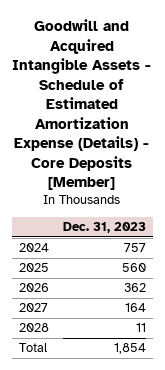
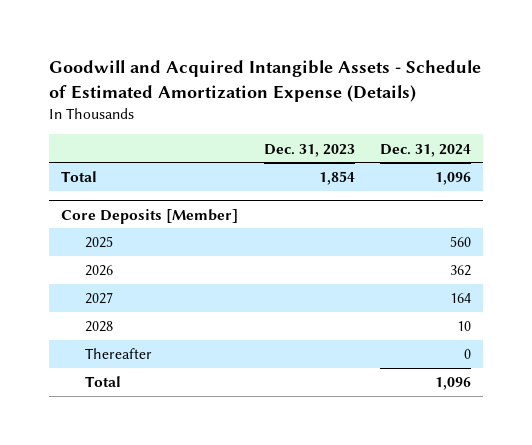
[12,19,152,191] Goodwill and Acquired Intangible Assets - Schedule of Estimated Amortization Expense (Details) - Core Deposits [Member] -> [48,60,481,102] Goodwill and Acquired Intangible Assets - Schedule of Estimated Amortization Expense (Details)
none -> [379,143,471,157] Dec. 31, 2024
[18,243,49,253] 2024 -> none
[18,263,49,273] 2025 -> none
[18,283,49,293] 2026 -> none
[18,303,48,313] 2027 -> none
[18,323,49,333] 2028 -> none
none -> [61,208,239,224] Core Deposits [Member]
none -> [85,236,114,249] 2025
none -> [85,265,114,277] 2026
none -> [85,292,114,305] 2027
none -> [85,321,114,333] 2028
none -> [85,348,153,360] Thereafter
none -> [85,376,122,388] Total

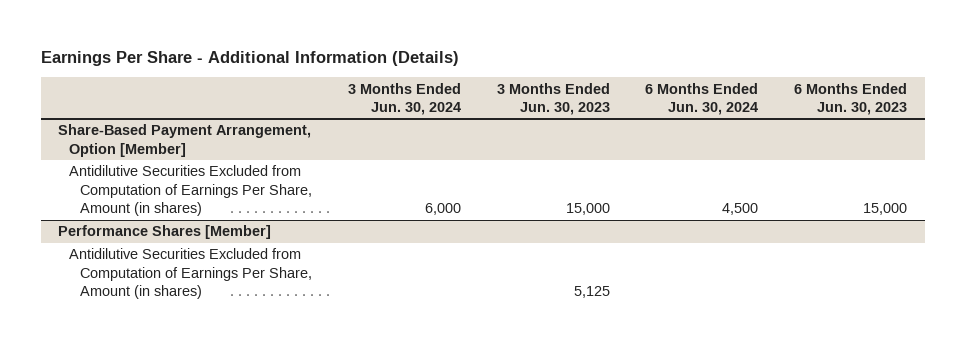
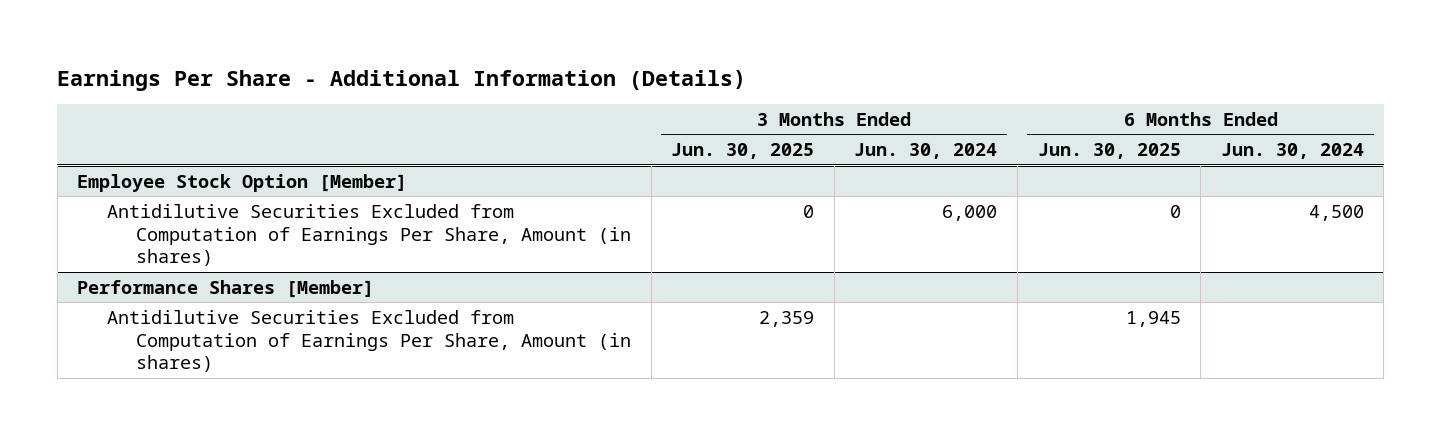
[496,82,610,115] 3 Months Ended Jun. 30, 2023 -> none
[793,82,907,115] 6 Months Ended Jun. 30, 2023 -> none
none -> [671,143,815,160] Jun. 30, 2025
none -> [1037,143,1181,160] Jun. 30, 2025
[58,124,312,157] Share-Based Payment Arrangement, Option [Member] -> [77,173,408,192] Employee Stock Option [Member]

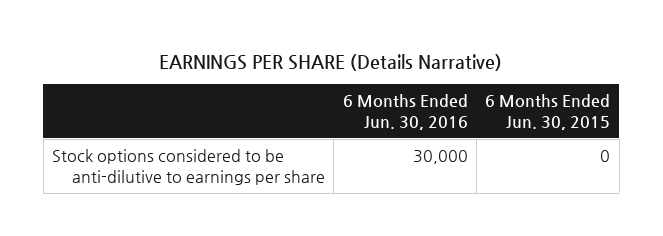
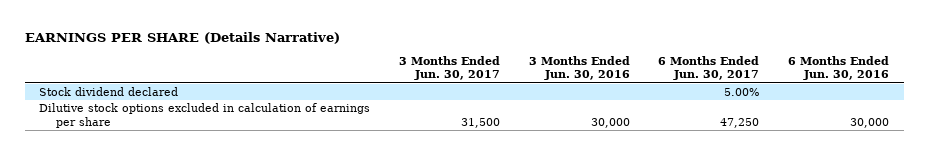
[485,94,611,130] 6 Months Ended Jun. 30, 2015 -> none
none -> [398,55,500,81] 3 Months Ended Jun. 30, 2017
none -> [528,55,630,81] 3 Months Ended Jun. 30, 2016
none -> [658,55,760,81] 6 Months Ended Jun. 30, 2017
none -> [38,87,178,97] Stock dividend declared
[52,149,326,185] Stock options considered to be anti-dilutive to earnings per share -> [38,103,370,128] Dilutive stock options excluded in calculation of earnings per share

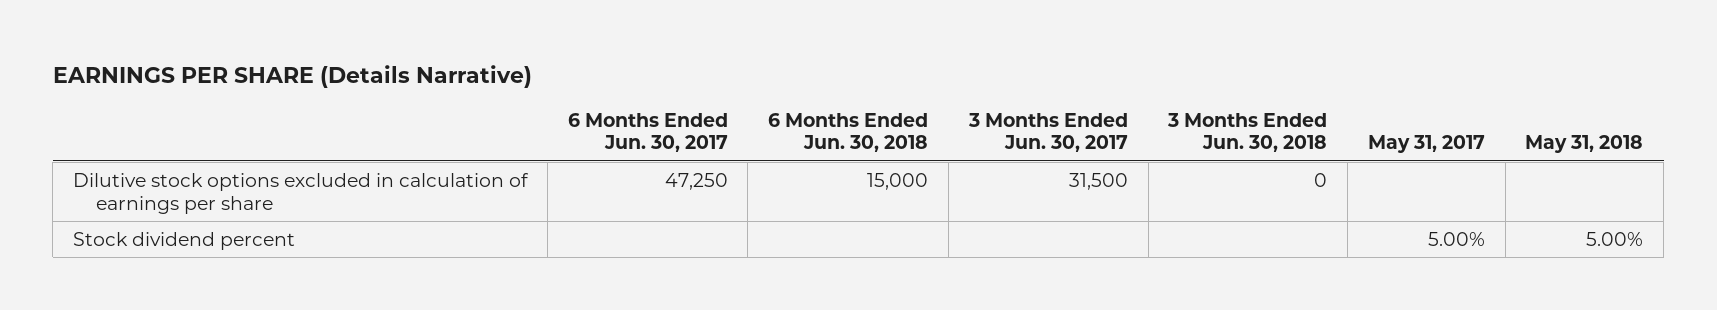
[528,55,630,81] 3 Months Ended Jun. 30, 2016 -> none
[788,55,890,81] 6 Months Ended Jun. 30, 2016 -> none
none -> [768,112,929,153] 6 Months Ended Jun. 30, 2018
none -> [1167,112,1328,153] 3 Months Ended Jun. 30, 2018
none -> [1367,135,1485,154] May 31, 2017
none -> [1525,135,1644,154] May 31, 2018
[38,87,178,97] Stock dividend declared -> none
none -> [73,231,296,250] Stock dividend percent

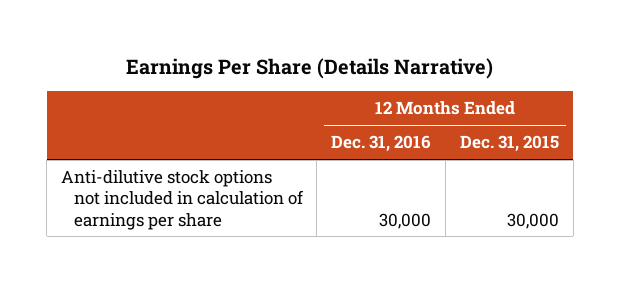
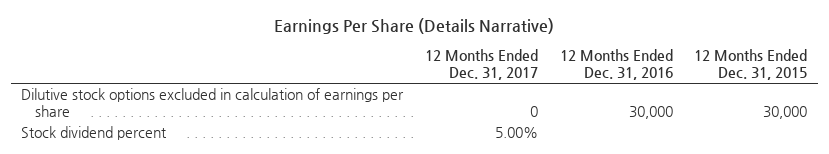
none -> [424,49,538,81] 12 Months Ended Dec. 31, 2017
[61,170,304,230] Anti-dilutive stock options not included in calculation of earnings per share -> [21,88,405,118] Dilutive stock options excluded in calculation of earnings per share
none -> [21,126,168,141] Stock dividend percent

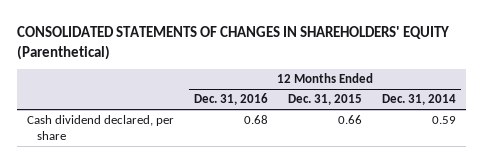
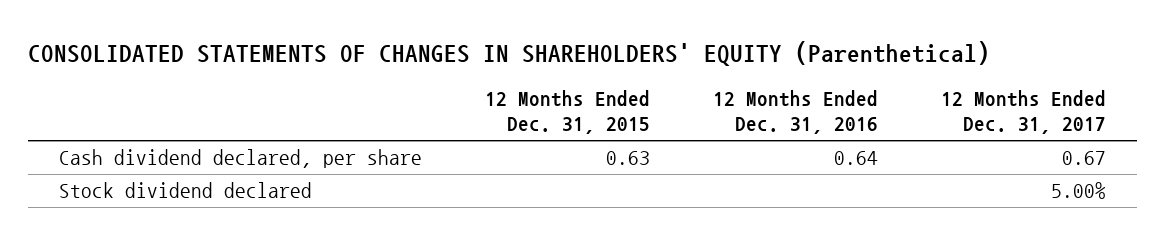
[382,94,457,106] Dec. 31, 2014 -> none
none -> [940,90,1106,135] 12 Months Ended Dec. 31, 2017
[244,115,269,125] 0.68 -> [833,151,878,166] 0.64
[338,115,363,125] 0.66 -> [606,151,651,166] 0.63
none -> [59,182,313,199] Stock dividend declared

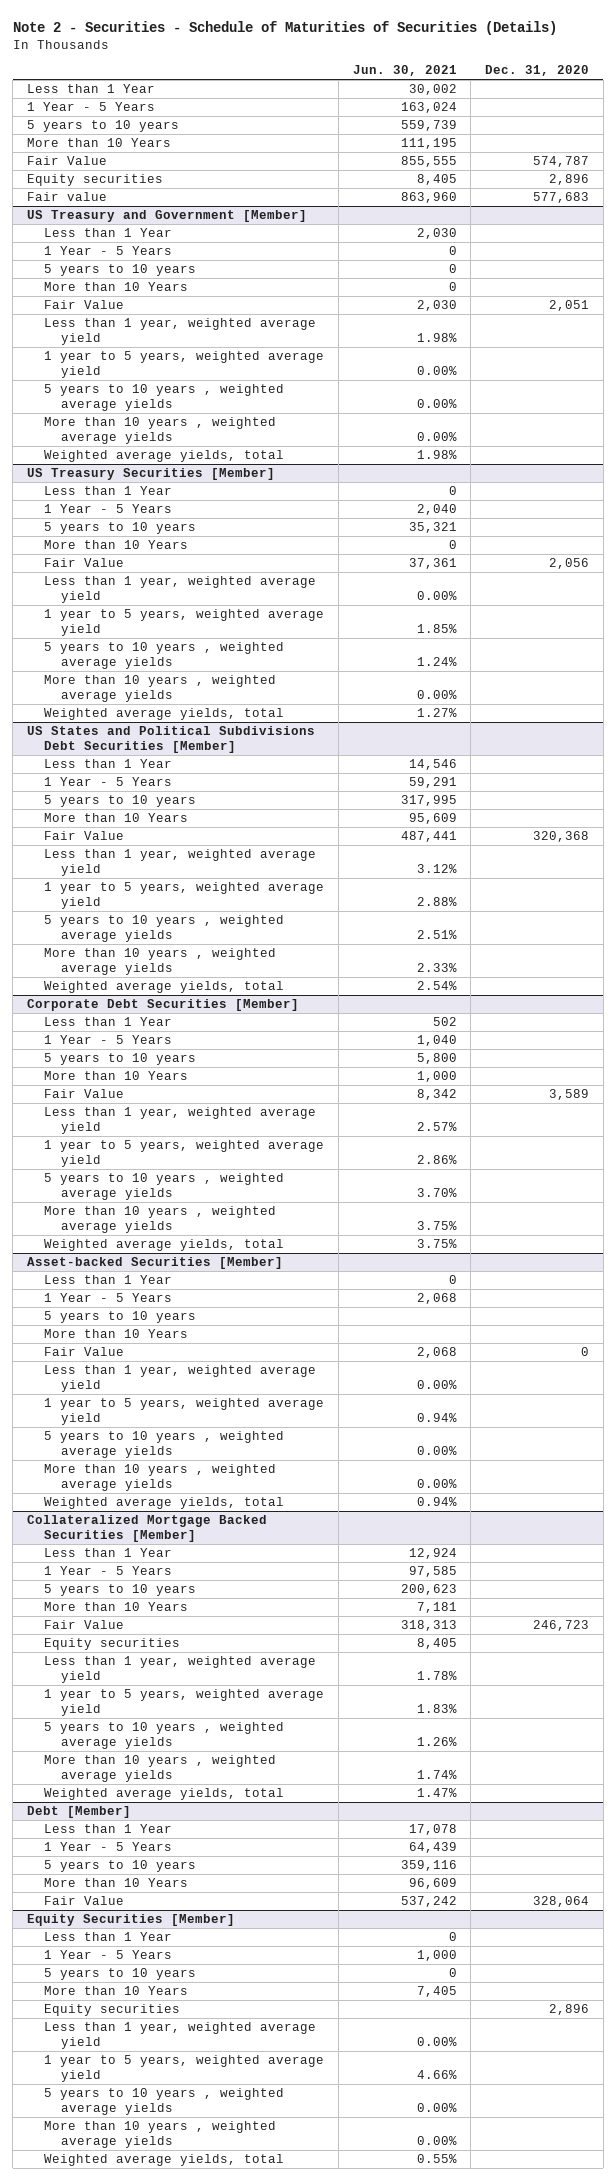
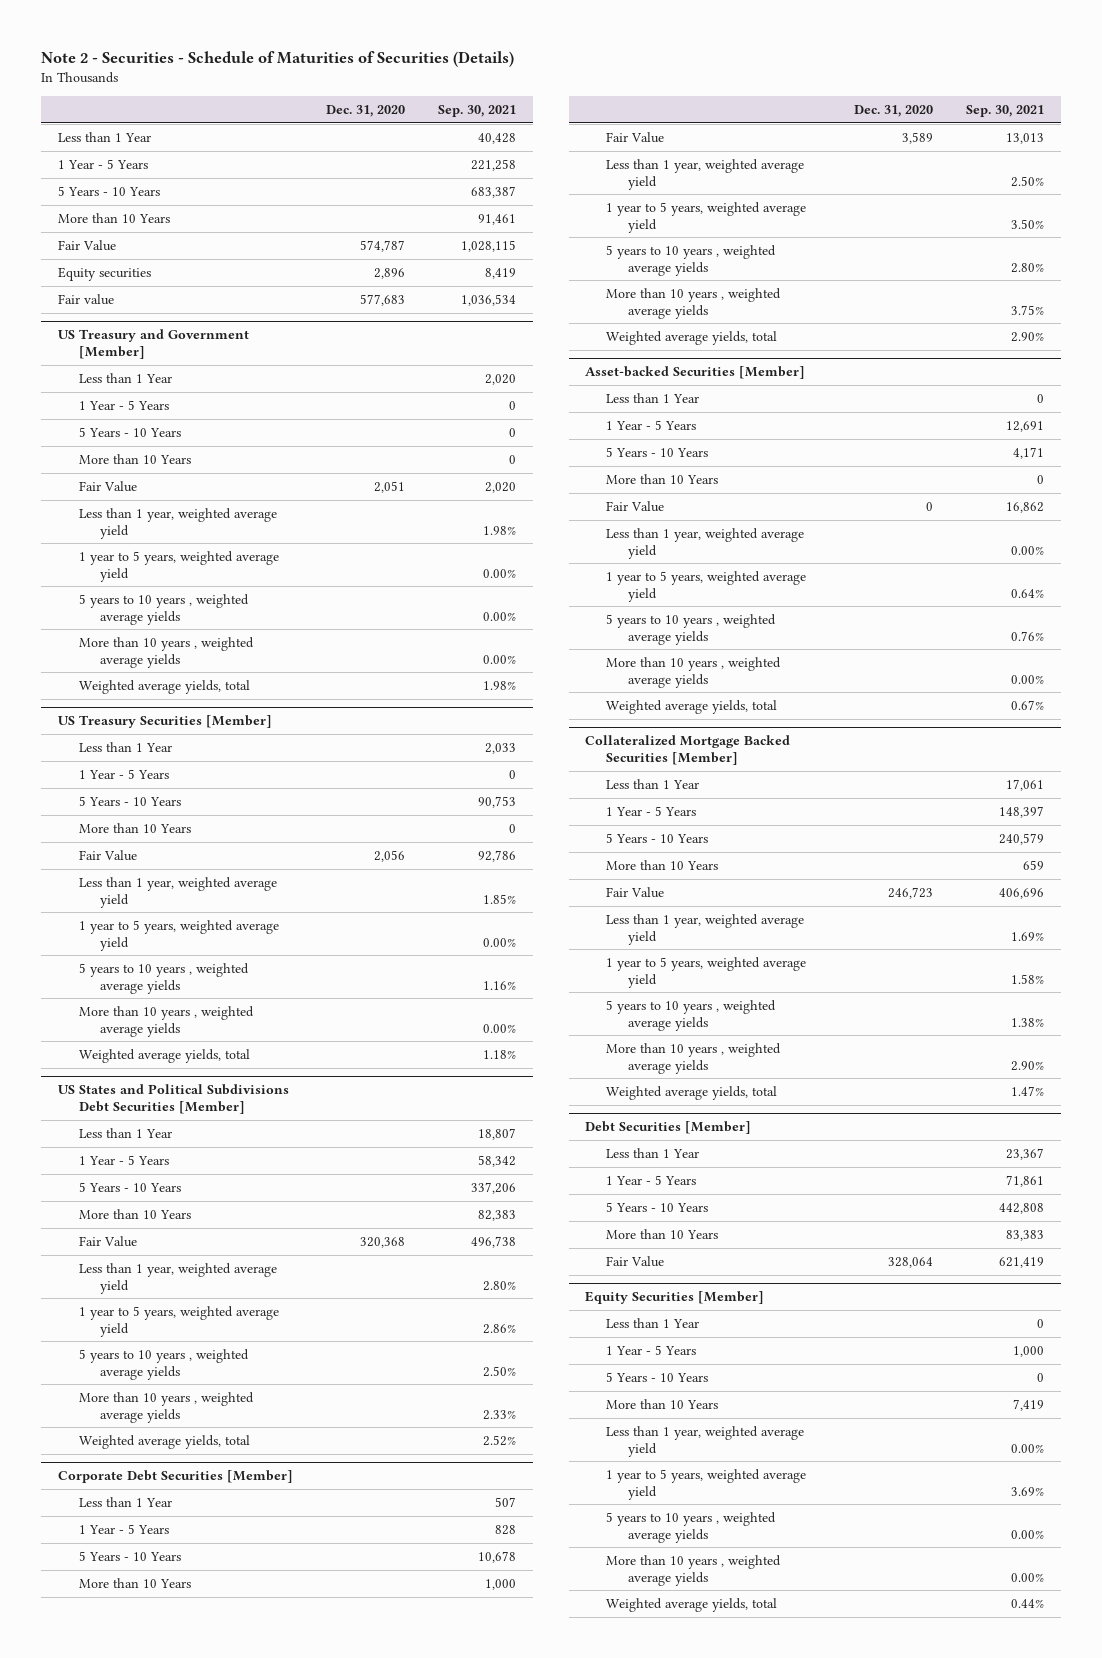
[352,65,457,77] Jun. 30, 2021 -> none
none -> [438,104,517,117] Sep. 30, 2021
[27,120,180,133] 5 years to 10 years -> [57,185,160,196] 5 Years - 10 Years
[44,264,197,277] 5 years to 10 years -> [78,426,181,437] 5 Years - 10 Years
[44,522,197,535] 5 years to 10 years -> [78,795,181,806] 5 Years - 10 Years
[44,795,197,808] 5 years to 10 years -> [78,1181,181,1192] 5 Years - 10 Years
[44,1053,197,1066] 5 years to 10 years -> [78,1550,181,1561] 5 Years - 10 Years
[44,1311,197,1324] 5 years to 10 years -> [606,446,709,457] 5 Years - 10 Years
[44,1584,197,1597] 5 years to 10 years -> [606,832,709,843] 5 Years - 10 Years
[44,1638,181,1651] Equity securities -> none
[27,1806,132,1819] Debt [Member] -> [585,1121,752,1135] Debt Securities [Member]
[44,1860,197,1873] 5 years to 10 years -> [606,1201,709,1212] 5 Years - 10 Years
[44,1968,197,1981] 5 years to 10 years -> [606,1371,709,1382] 5 Years - 10 Years
[44,2004,181,2017] Equity securities -> none

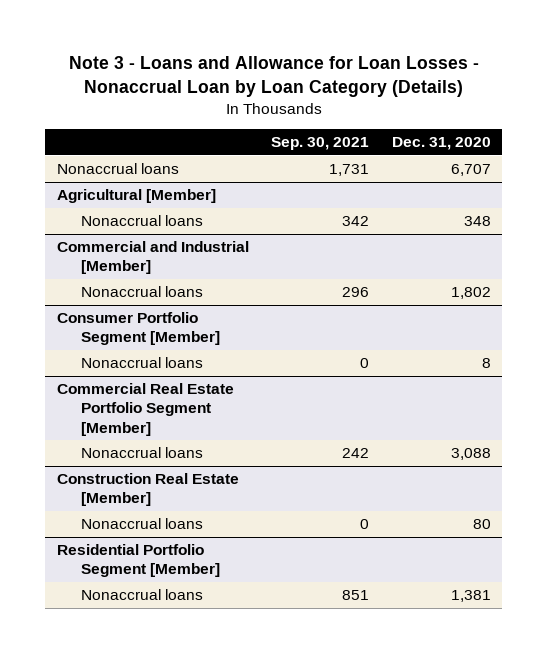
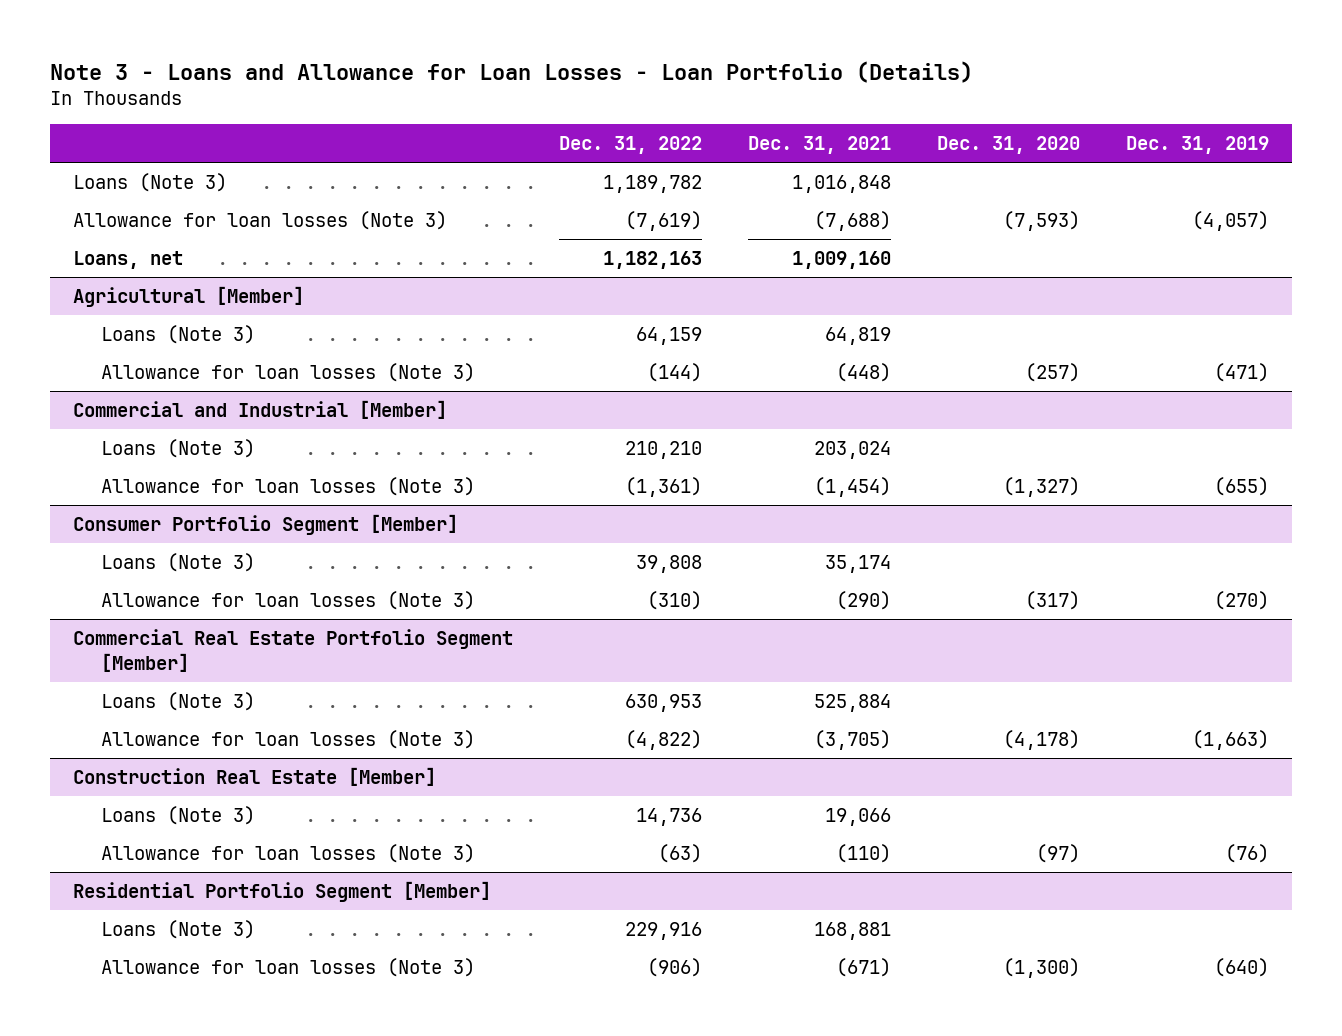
[68,56,479,97] Note 3 - Loans and Allowance for Loan Losses - Nonaccrual Loan by Loan Category (Details) -> [50,60,974,83] Note 3 - Loans and Allowance for Loan Losses - Loan Portfolio (Details)
[271,137,370,151] Sep. 30, 2021 -> none
none -> [559,136,703,155] Dec. 31, 2022
none -> [748,136,892,155] Dec. 31, 2021
none -> [1126,136,1270,155] Dec. 31, 2019
[56,163,179,175] Nonaccrual loans -> none
none -> [73,173,228,193] Loans (Note 3)
none -> [73,211,448,231] Allowance for loan losses (Note 3)
none -> [73,251,184,270] Loans, net
[81,215,204,227] Nonaccrual loans -> none
none -> [100,325,255,345] Loans (Note 3)
none -> [100,363,475,383] Allowance for loan losses (Note 3)
[81,286,204,298] Nonaccrual loans -> none
none -> [100,439,255,459] Loans (Note 3)
none -> [100,477,475,497] Allowance for loan losses (Note 3)
[81,357,204,369] Nonaccrual loans -> none
none -> [100,553,255,573] Loans (Note 3)
none -> [100,591,475,611] Allowance for loan losses (Note 3)
[81,447,204,459] Nonaccrual loans -> none
none -> [100,692,255,712] Loans (Note 3)
none -> [100,730,475,750] Allowance for loan losses (Note 3)
[81,518,204,530] Nonaccrual loans -> none
none -> [100,806,255,826] Loans (Note 3)
none -> [100,844,475,864] Allowance for loan losses (Note 3)
[81,589,204,601] Nonaccrual loans -> none
none -> [100,920,255,940] Loans (Note 3)
none -> [100,958,475,978] Allowance for loan losses (Note 3)

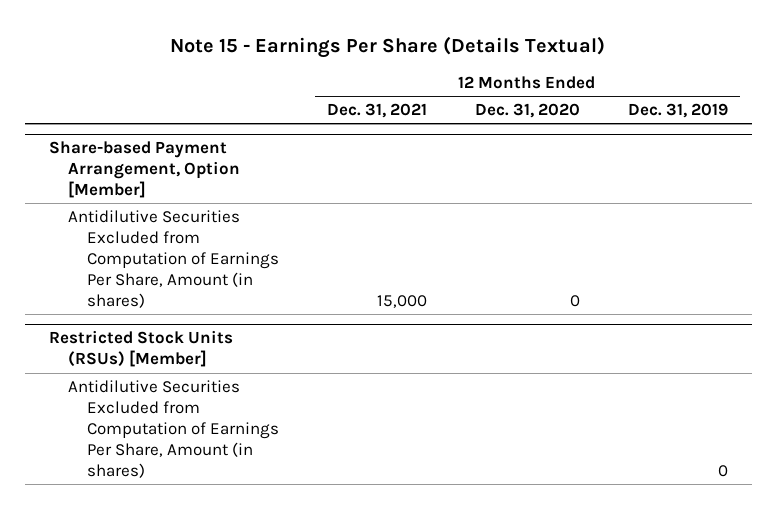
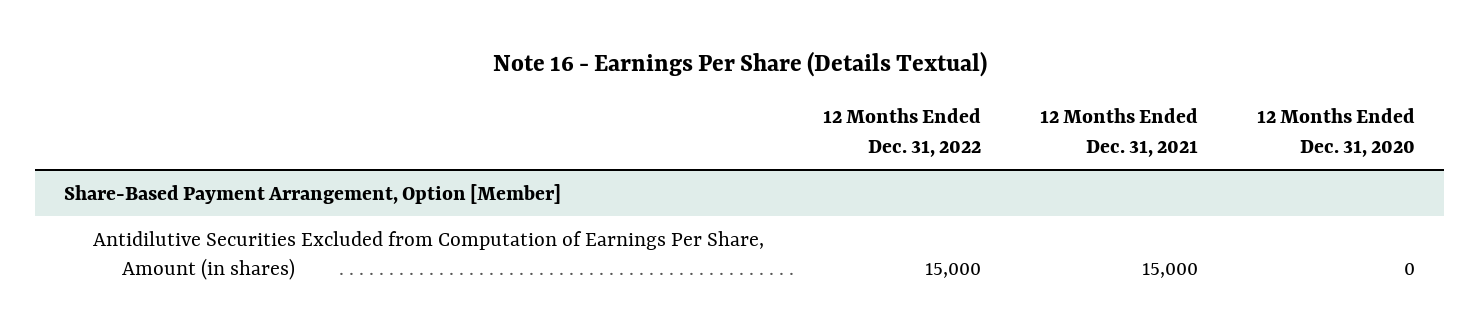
[170,35,606,58] Note 15 - Earnings Per Share (Details Textual) -> [492,50,987,77] Note 16 - Earnings Per Share (Details Textual)
[627,103,728,119] Dec. 31, 2019 -> none
none -> [823,108,982,157] 12 Months Ended Dec. 31, 2022
[48,141,241,199] Share-based Payment Arrangement, Option [Member] -> [64,183,562,204] Share-Based Payment Arrangement, Option [Member]
[48,330,233,368] Restricted Stock Units (RSUs) [Member] -> none
[68,380,280,478] Antidilutive Securities Excluded from Computation of Earnings Per Share, Amount (in shares) -> none

